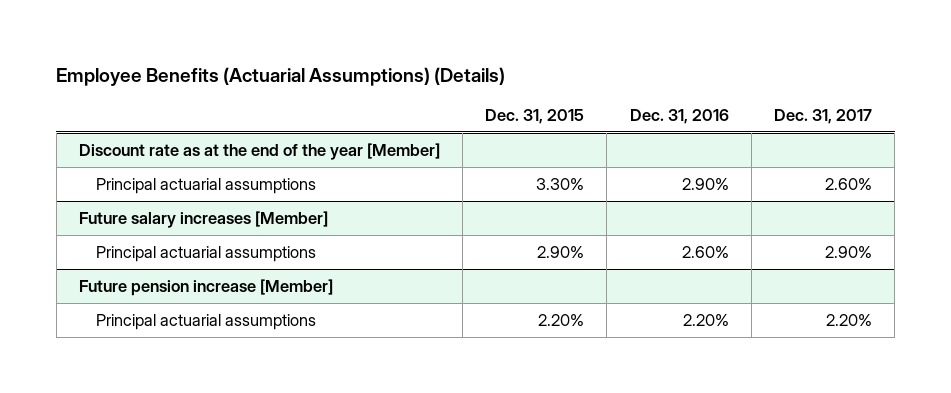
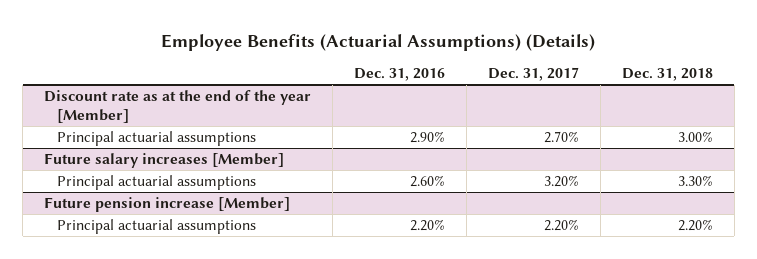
[485,108,585,124] Dec. 31, 2015 -> none
none -> [621,68,713,82] Dec. 31, 2018
[824,177,872,190] 2.60% -> [543,131,579,144] 2.70%
[824,245,872,258] 2.90% -> [543,175,579,188] 3.20%

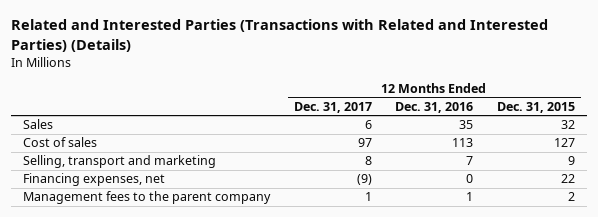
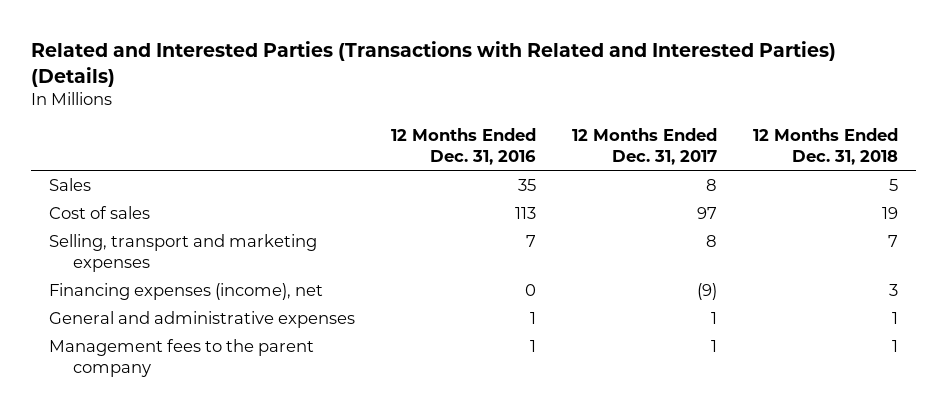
[497,101,576,113] Dec. 31, 2015 -> none
none -> [753,128,899,165] 12 Months Ended Dec. 31, 2018
[364,120,372,130] 6 -> [706,178,718,191] 8
[22,155,216,169] Selling, transport and marketing -> [49,233,318,272] Selling, transport and marketing expenses
[22,173,165,187] Financing expenses, net -> [49,282,324,300] Financing expenses (income), net
none -> [49,310,356,328] General and administrative expenses

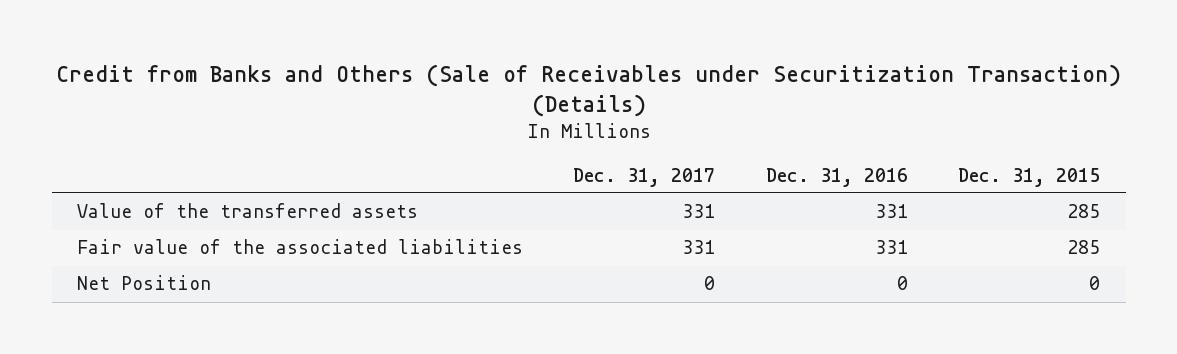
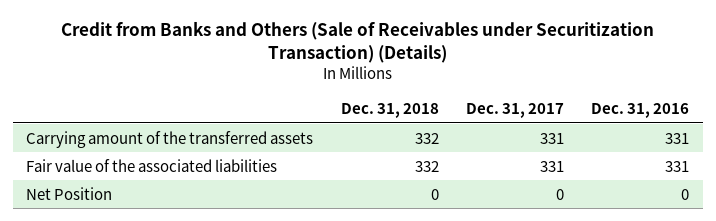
[958,167,1101,187] Dec. 31, 2015 -> none
none -> [340,102,439,118] Dec. 31, 2018
[76,203,418,219] Value of the transferred assets -> [26,130,314,148] Carrying amount of the transferred assets

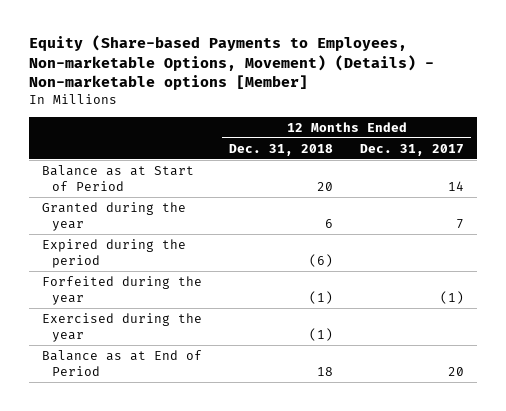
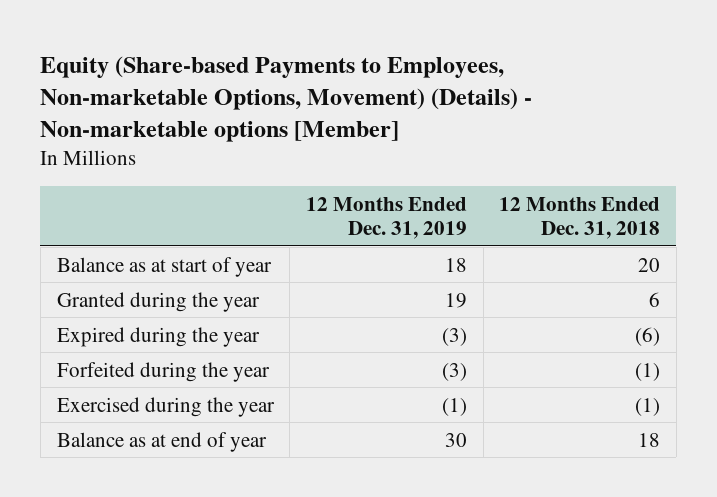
[359,143,464,156] Dec. 31, 2017 -> none
none -> [305,196,467,240] 12 Months Ended Dec. 31, 2019
[42,164,195,191] Balance as at Start of Period -> [56,256,272,277] Balance as at start of year
[42,238,187,268] Expired during the period -> [56,326,260,347] Expired during the year
[42,349,203,376] Balance as at End of Period -> [56,431,267,452] Balance as at end of year

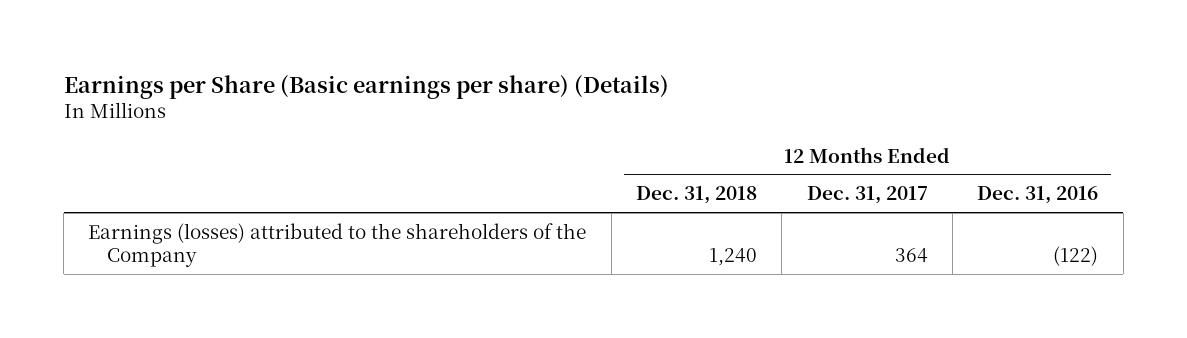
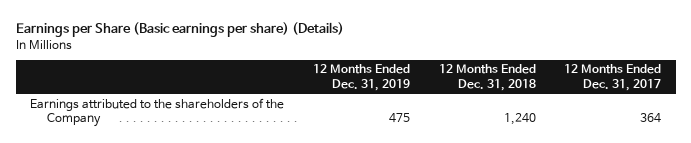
[977,186,1099,205] Dec. 31, 2016 -> none
none -> [312,64,410,91] 12 Months Ended Dec. 31, 2019
[88,222,587,268] Earnings (losses) attributed to the shareholders of the Company -> [30,97,285,127] Earnings attributed to the shareholders of the Company

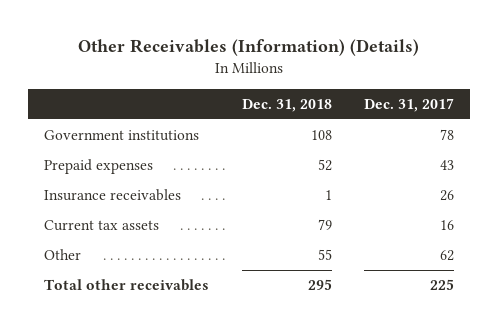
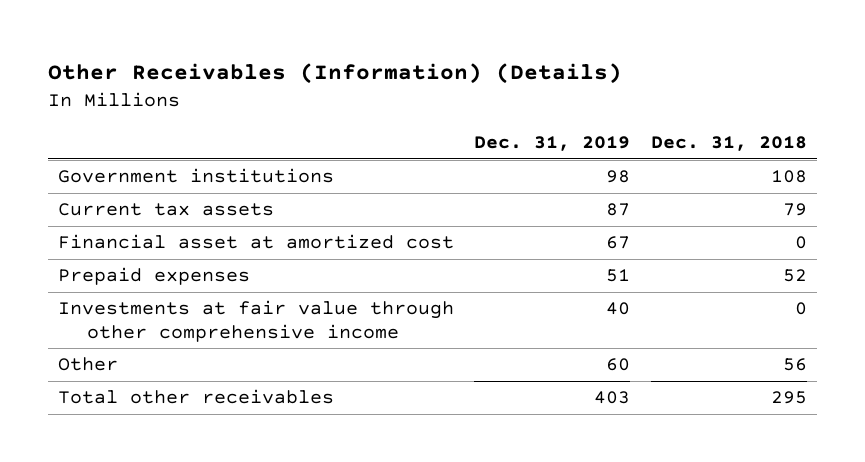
[364,97,455,112] Dec. 31, 2017 -> none
none -> [474,136,631,152] Dec. 31, 2019
[44,188,182,201] Insurance receivables -> none
none -> [58,234,455,250] Financial asset at amortized cost
[44,158,154,174] Prepaid expenses -> [58,267,251,286] Prepaid expenses
none -> [58,300,455,342] Investments at fair value through other comprehensive income
[317,248,332,260] 55 -> [782,358,807,372] 56

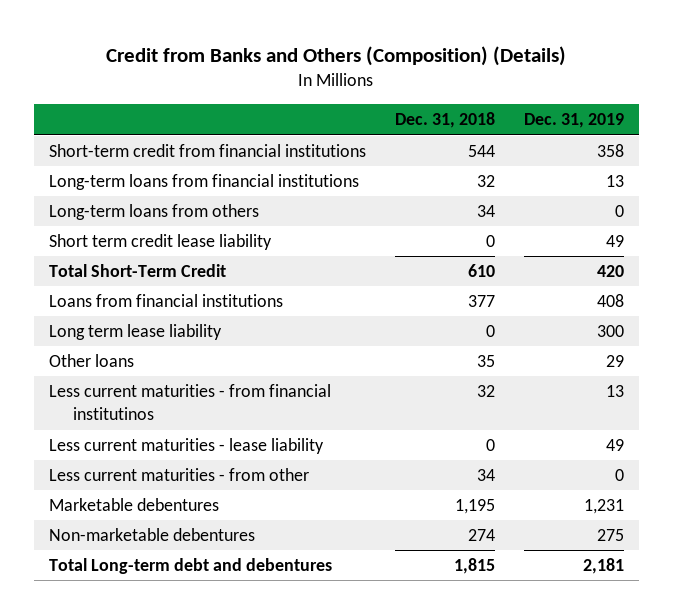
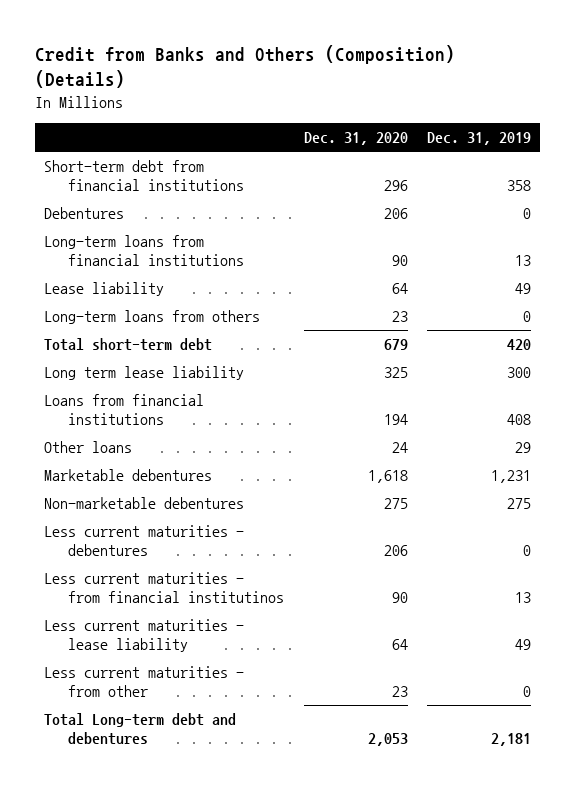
[394,112,495,129] Dec. 31, 2018 -> none
none -> [303,132,408,146] Dec. 31, 2020
[48,143,366,157] Short-term credit from financial institutions -> [44,160,245,192] Short-term debt from financial institutions
none -> [44,207,125,220] Debentures
none -> [44,282,165,297] Lease liability
[48,233,272,250] Short term credit lease liability -> none
[48,263,226,277] Total Short-Term Credit -> [44,338,213,352] Total short-term debt
[48,293,283,307] Loans from financial institutions -> [44,394,205,426] Loans from financial institutions
[48,497,219,511] Marketable debentures -> [44,469,213,482] Marketable debentures
[48,527,255,541] Non-marketable debentures -> [44,497,245,510] Non-marketable debentures
none -> [44,525,245,557] Less current maturities - debentures

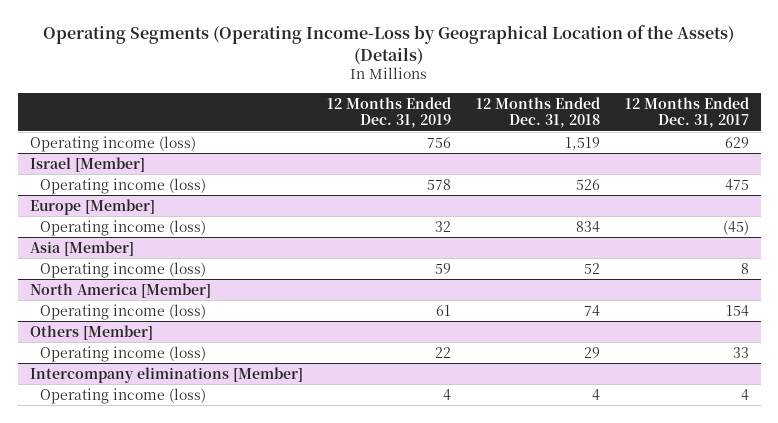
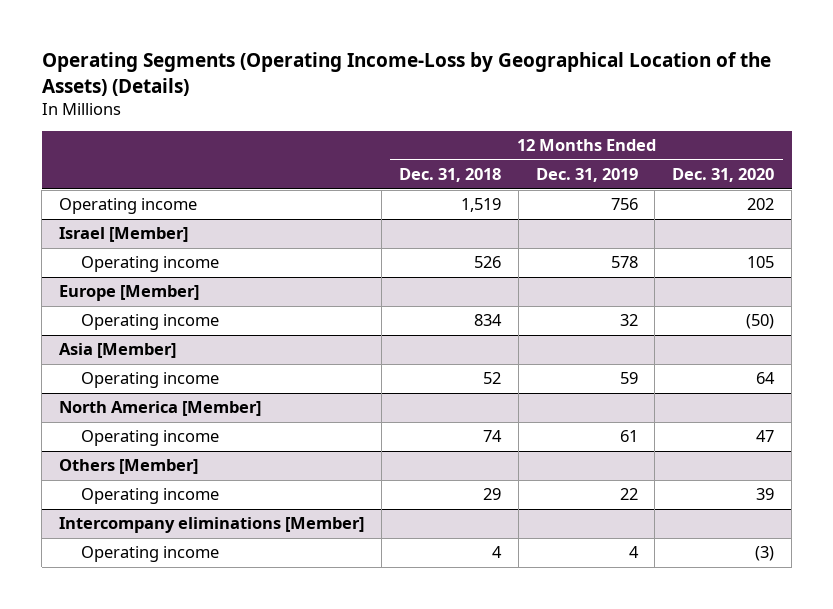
[624,96,749,129] 12 Months Ended Dec. 31, 2017 -> none
none -> [672,168,775,183] Dec. 31, 2020
[29,135,196,152] Operating income (loss) -> [59,198,198,215] Operating income
[39,177,206,194] Operating income (loss) -> [80,256,219,273] Operating income
[39,219,206,236] Operating income (loss) -> [80,314,219,331] Operating income
[39,261,206,278] Operating income (loss) -> [80,372,219,389] Operating income
[39,303,206,320] Operating income (loss) -> [80,430,219,447] Operating income
[39,345,206,362] Operating income (loss) -> [80,488,219,505] Operating income
[39,387,206,404] Operating income (loss) -> [80,546,219,563] Operating income

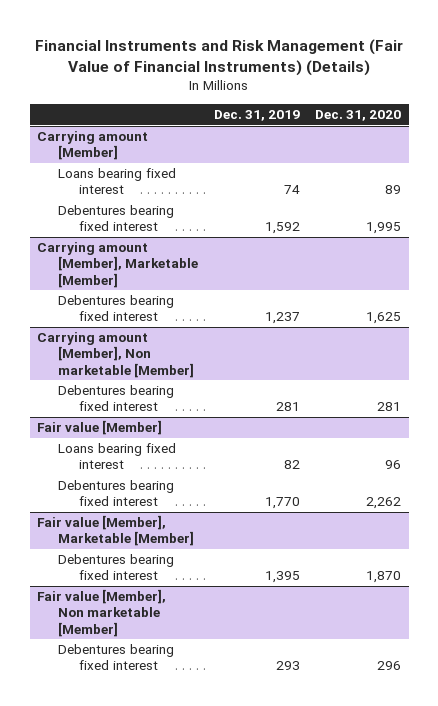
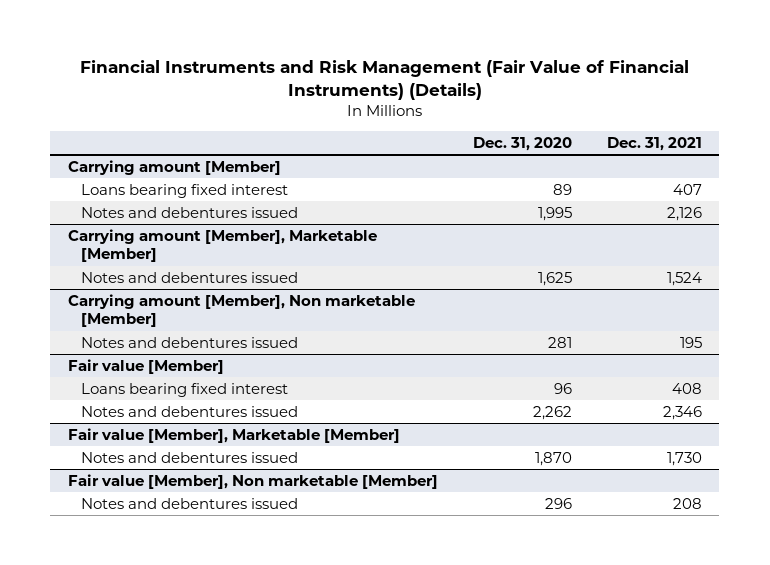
[213,110,300,122] Dec. 31, 2019 -> none
none -> [606,136,702,151] Dec. 31, 2021
[58,205,175,232] Debentures bearing fixed interest -> [80,206,298,218] Notes and debentures issued
[58,295,175,322] Debentures bearing fixed interest -> [80,271,298,283] Notes and debentures issued
[58,385,175,412] Debentures bearing fixed interest -> [80,336,298,348] Notes and debentures issued
[58,480,175,507] Debentures bearing fixed interest -> [80,405,298,417] Notes and debentures issued
[58,554,175,581] Debentures bearing fixed interest -> [80,451,298,463] Notes and debentures issued
[58,644,175,671] Debentures bearing fixed interest -> [80,497,298,509] Notes and debentures issued

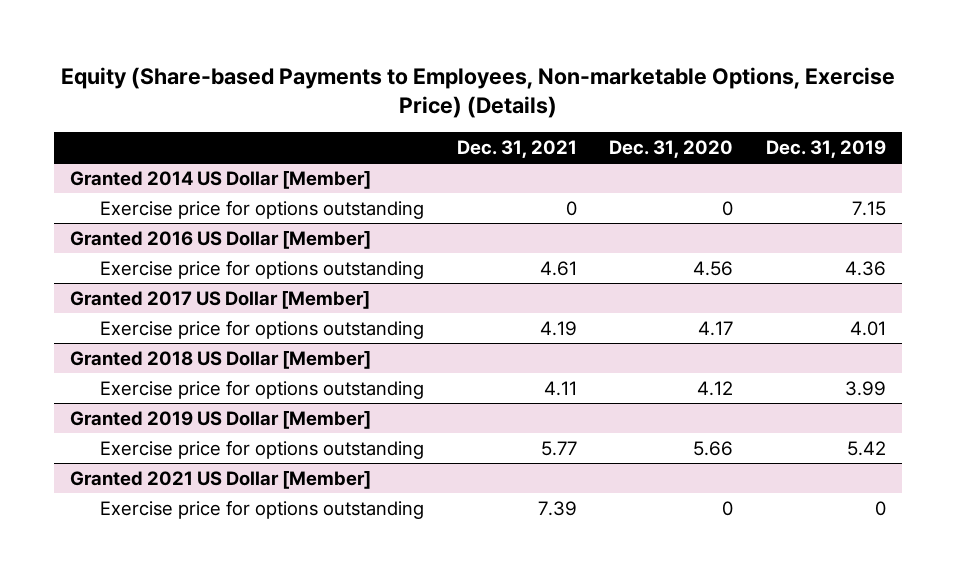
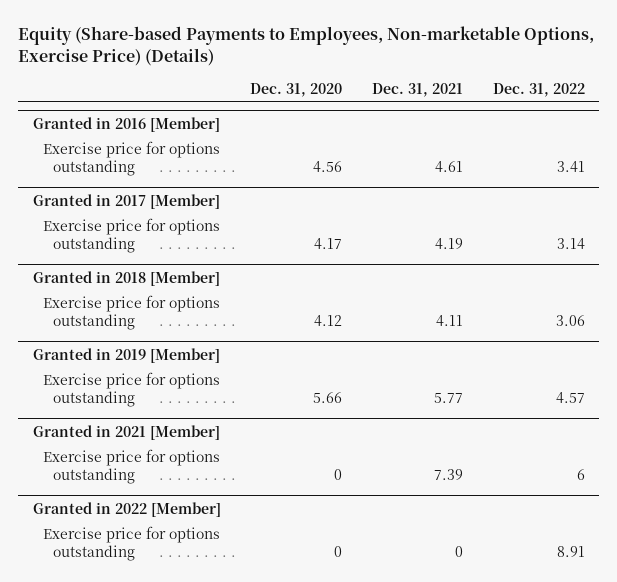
[766,140,887,159] Dec. 31, 2019 -> none
none -> [492,82,585,97] Dec. 31, 2022
[70,170,372,189] Granted 2014 US Dollar [Member] -> none
[100,199,425,219] Exercise price for options outstanding -> none
[70,230,372,249] Granted 2016 US Dollar [Member] -> [32,116,220,132] Granted in 2016 [Member]
[70,290,371,309] Granted 2017 US Dollar [Member] -> [32,193,220,209] Granted in 2017 [Member]
[70,350,372,369] Granted 2018 US Dollar [Member] -> [32,270,220,286] Granted in 2018 [Member]
[70,410,372,429] Granted 2019 US Dollar [Member] -> [32,347,220,363] Granted in 2019 [Member]
[70,470,372,489] Granted 2021 US Dollar [Member] -> [32,424,220,440] Granted in 2021 [Member]
none -> [32,501,221,517] Granted in 2022 [Member]
none -> [42,525,220,561] Exercise price for options outstanding

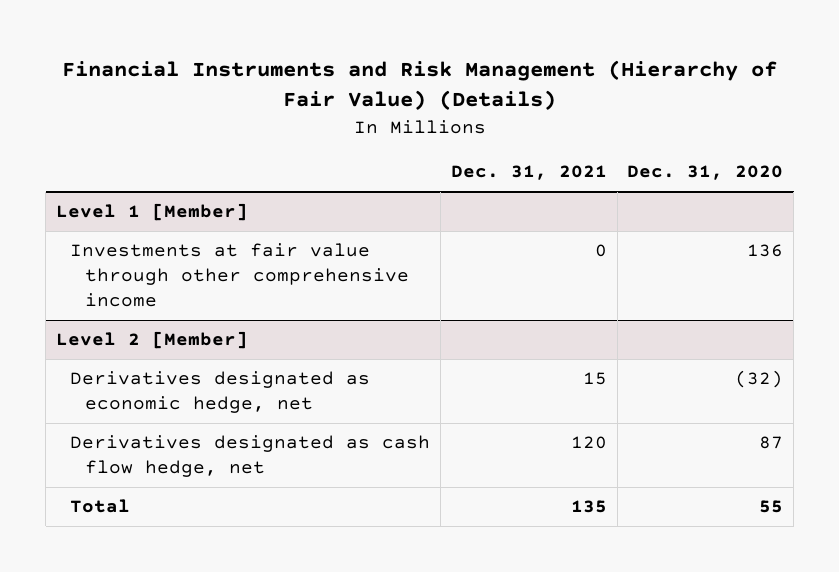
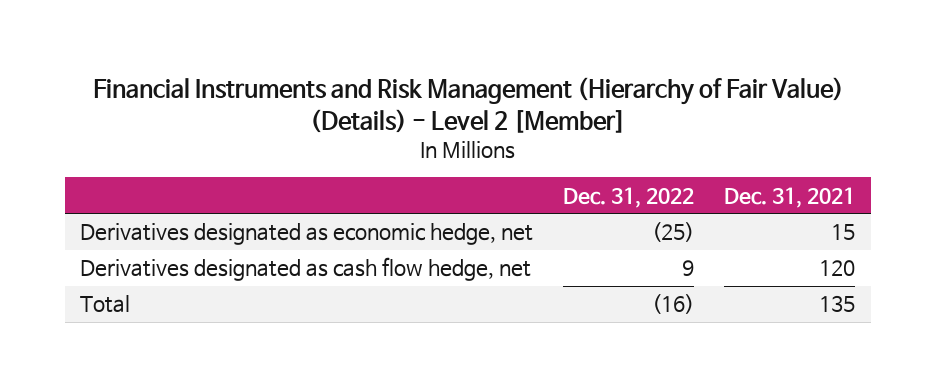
[61,59,777,111] Financial Instruments and Risk Management (Hierarchy of Fair Value) (Details) -> [92,76,844,133] Financial Instruments and Risk Management (Hierarchy of Fair Value) (Details) - Level 2 [Member]
[627,165,784,181] Dec. 31, 2020 -> none
none -> [563,186,695,208] Dec. 31, 2022
[55,203,248,222] Level 1 [Member] -> none
[70,243,409,308] Investments at fair value through other comprehensive income -> none
[55,331,248,350] Level 2 [Member] -> none

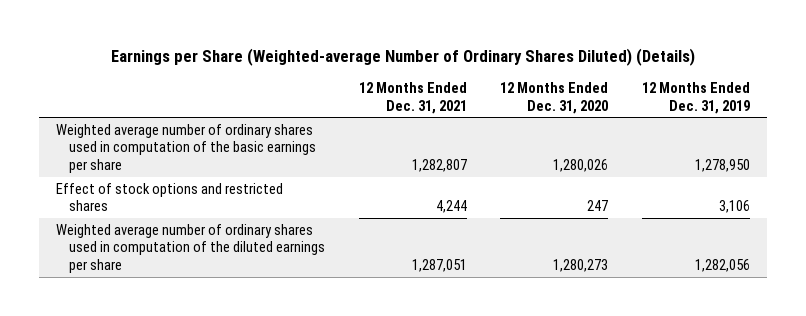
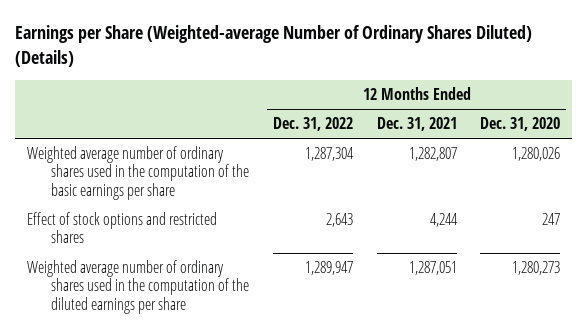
[642,82,751,114] 12 Months Ended Dec. 31, 2019 -> none
none -> [272,117,353,132] Dec. 31, 2022
[56,124,316,173] Weighted average number of ordinary shares used in computation of the basic earnings per share -> [26,146,250,200] Weighted average number of ordinary shares used in the computation of the basic earnings per share
[56,224,325,273] Weighted average number of ordinary shares used in computation of the diluted earnings per share -> [26,260,250,314] Weighted average number of ordinary shares used in the computation of the diluted earnings per share

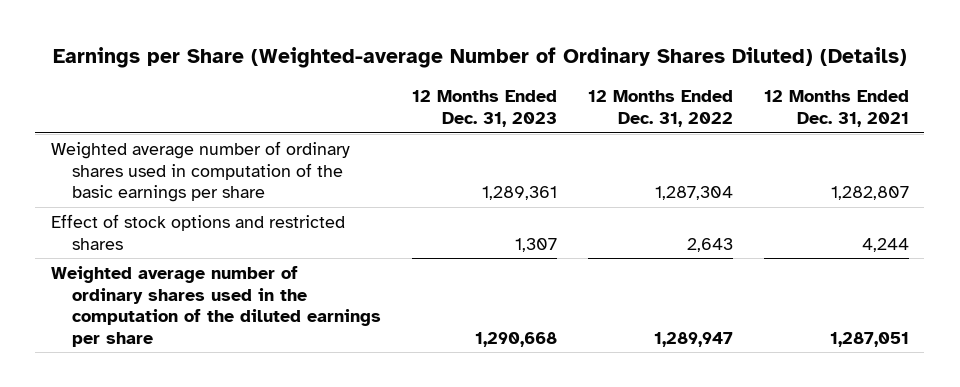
[480,117,561,132] Dec. 31, 2020 -> none
none -> [412,90,558,127] 12 Months Ended Dec. 31, 2023
[26,146,250,200] Weighted average number of ordinary shares used in the computation of the basic earnings per share -> [50,141,350,203] Weighted average number of ordinary shares used in computation of the basic earnings per share

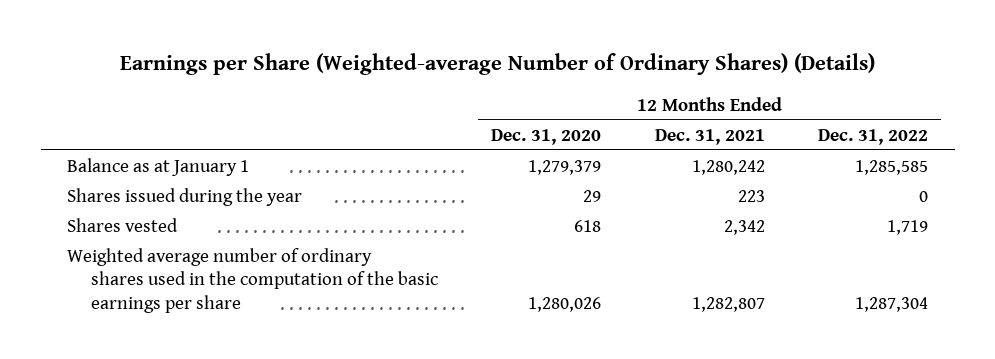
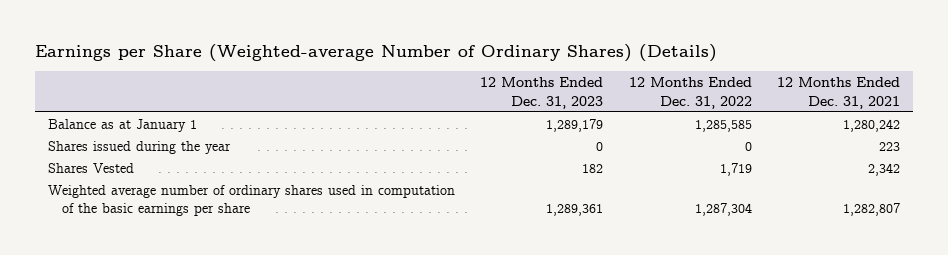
[491,128,602,145] Dec. 31, 2020 -> none
none -> [480,77,604,109] 12 Months Ended Dec. 31, 2023
[67,218,179,233] Shares vested -> [47,163,134,174] Shares Vested
[67,248,438,313] Weighted average number of ordinary shares used in the computation of the basic earnings per share -> [47,185,455,217] Weighted average number of ordinary shares used in computation of the basic earnings per share

